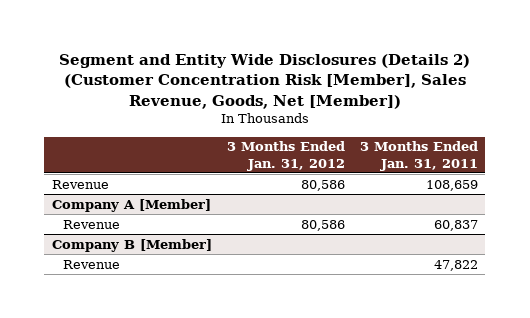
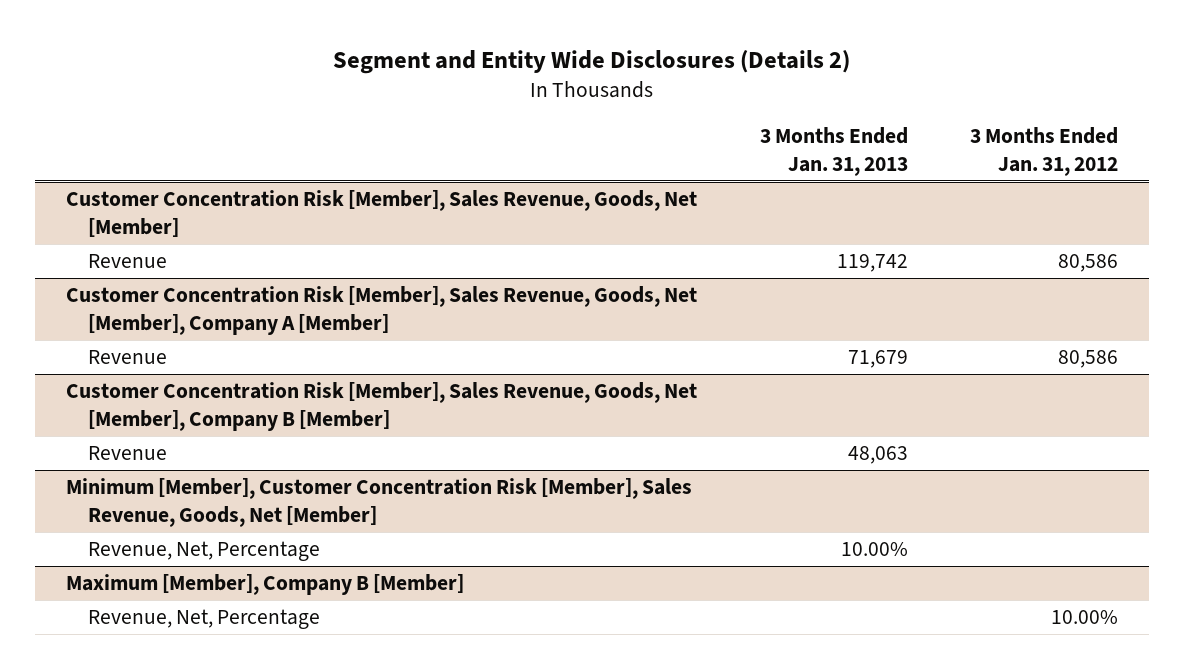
[58,53,470,109] Segment and Entity Wide Disclosures (Details 2) (Customer Concentration Risk [Member], Sales Revenue, Goods, Net [Member]) -> [333,50,851,75] Segment and Entity Wide Disclosures (Details 2)
[359,141,478,171] 3 Months Ended Jan. 31, 2011 -> none
none -> [759,127,908,176] 3 Months Ended Jan. 31, 2013
none -> [66,190,698,237] Customer Concentration Risk [Member], Sales Revenue, Goods, Net [Member]
[51,198,211,212] Company A [Member] -> none
none -> [66,286,698,335] Customer Concentration Risk [Member], Sales Revenue, Goods, Net [Member], Company A [Member]
[51,238,212,252] Company B [Member] -> none
none -> [66,382,698,431] Customer Concentration Risk [Member], Sales Revenue, Goods, Net [Member], Company B [Member]
none -> [66,478,693,527] Minimum [Member], Customer Concentration Risk [Member], Sales Revenue, Goods, Net [Member]
none -> [88,541,321,562] Revenue, Net, Percentage
none -> [66,574,465,596] Maximum [Member], Company B [Member]
none -> [88,609,321,630] Revenue, Net, Percentage

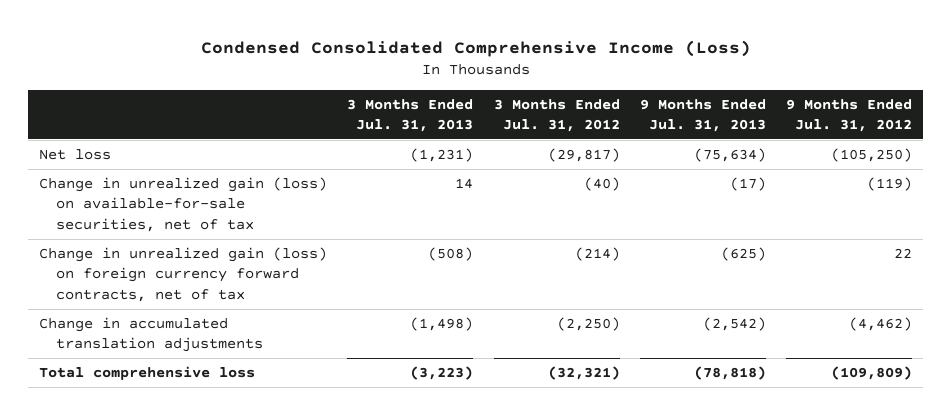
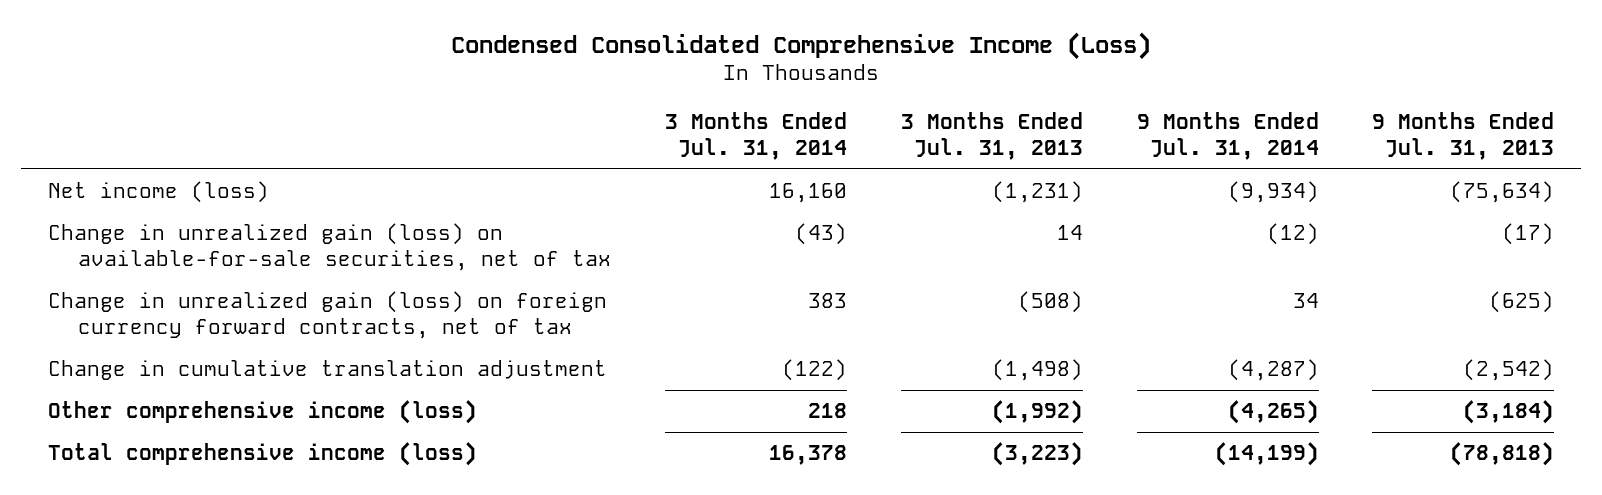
[493,98,620,132] 3 Months Ended Jul. 31, 2012 -> none
[786,98,913,132] 9 Months Ended Jul. 31, 2012 -> none
none -> [664,111,847,160] 3 Months Ended Jul. 31, 2014
none -> [1136,111,1319,160] 9 Months Ended Jul. 31, 2014
[38,149,111,161] Net loss -> [47,181,269,204] Net income (loss)
[38,317,263,353] Change in accumulated translation adjustments -> [47,360,607,381] Change in cumulative translation adjustment
none -> [47,400,477,425] Other comprehensive income (loss)
[38,366,255,381] Total comprehensive loss -> [47,442,477,467] Total comprehensive income (loss)

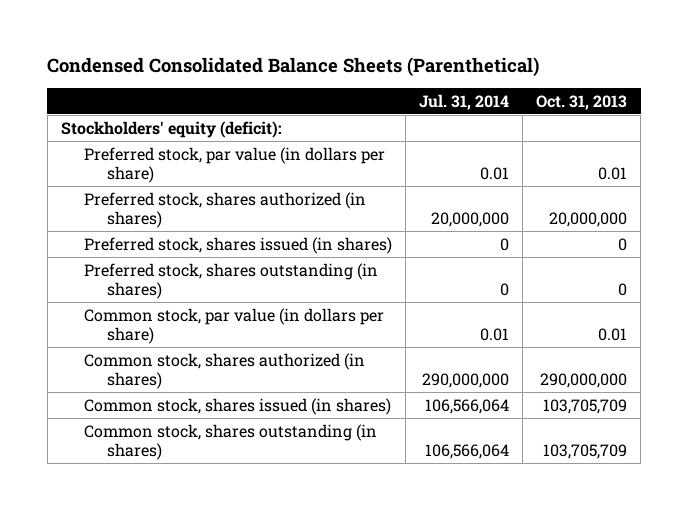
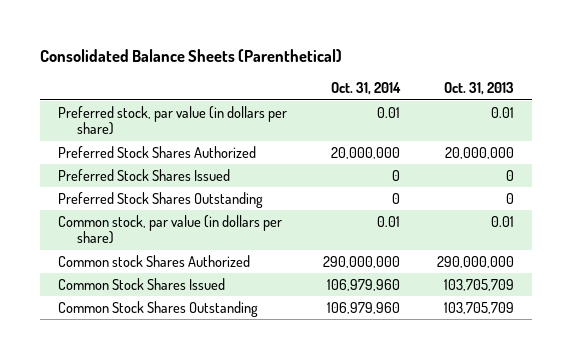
[47,56,540,77] Condensed Consolidated Balance Sheets (Parenthetical) -> [39,49,342,63] Consolidated Balance Sheets (Parenthetical)
[418,93,509,110] Jul. 31, 2014 -> none
none -> [331,82,402,96] Oct. 31, 2014
[60,120,282,138] Stockholders' equity (deficit): -> none
[83,191,366,228] Preferred stock, shares authorized (in shares) -> [57,145,256,158] Preferred Stock Shares Authorized
[83,236,392,254] Preferred stock, shares issued (in shares) -> [57,168,230,181] Preferred Stock Shares Issued
[83,262,378,299] Preferred stock, shares outstanding (in shares) -> [57,191,263,208] Preferred Stock Shares Outstanding
[83,352,365,389] Common stock, shares authorized (in shares) -> [57,254,250,267] Common stock Shares Authorized
[83,397,391,415] Common stock, shares issued (in shares) -> [57,277,225,290] Common Stock Shares Issued
[83,423,377,460] Common stock, shares outstanding (in shares) -> [57,300,258,317] Common Stock Shares Outstanding

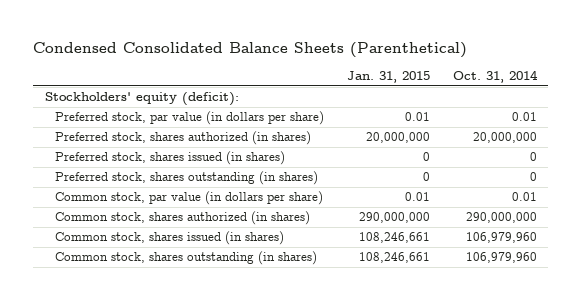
[39,49,342,63] Consolidated Balance Sheets (Parenthetical) -> [33,41,468,58] Condensed Consolidated Balance Sheets (Parenthetical)
[443,82,514,96] Oct. 31, 2013 -> none
none -> [347,70,431,83] Jan. 31, 2015
none -> [44,92,239,107] Stockholders' equity (deficit):
[57,145,256,158] Preferred Stock Shares Authorized -> [55,131,312,146] Preferred stock, shares authorized (in shares)
[57,168,230,181] Preferred Stock Shares Issued -> [55,151,286,166] Preferred stock, shares issued (in shares)
[57,191,263,208] Preferred Stock Shares Outstanding -> [55,171,319,186] Preferred stock, shares outstanding (in shares)
[57,254,250,267] Common stock Shares Authorized -> [55,211,311,226] Common stock, shares authorized (in shares)
[57,277,225,290] Common Stock Shares Issued -> [55,231,285,246] Common stock, shares issued (in shares)
[57,300,258,317] Common Stock Shares Outstanding -> [55,251,318,266] Common stock, shares outstanding (in shares)

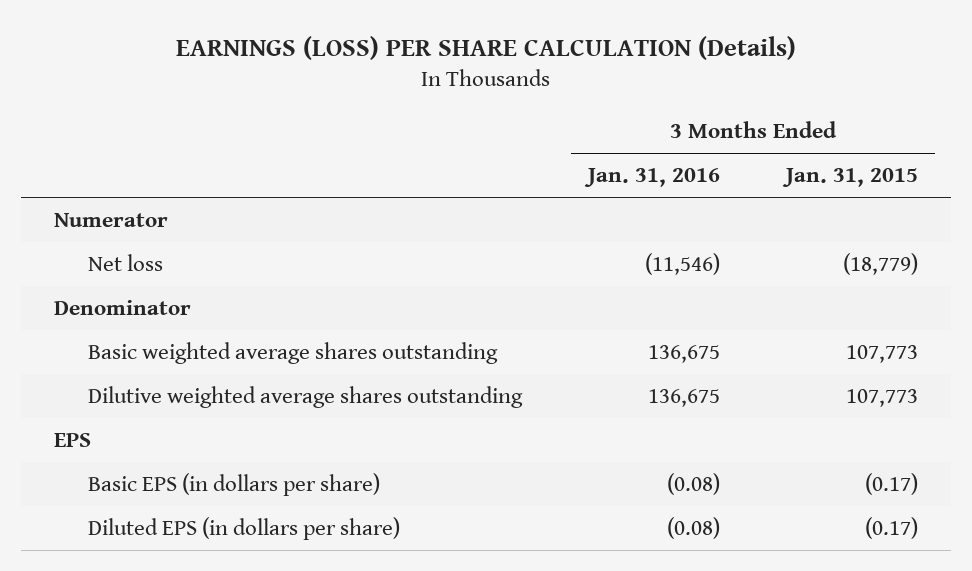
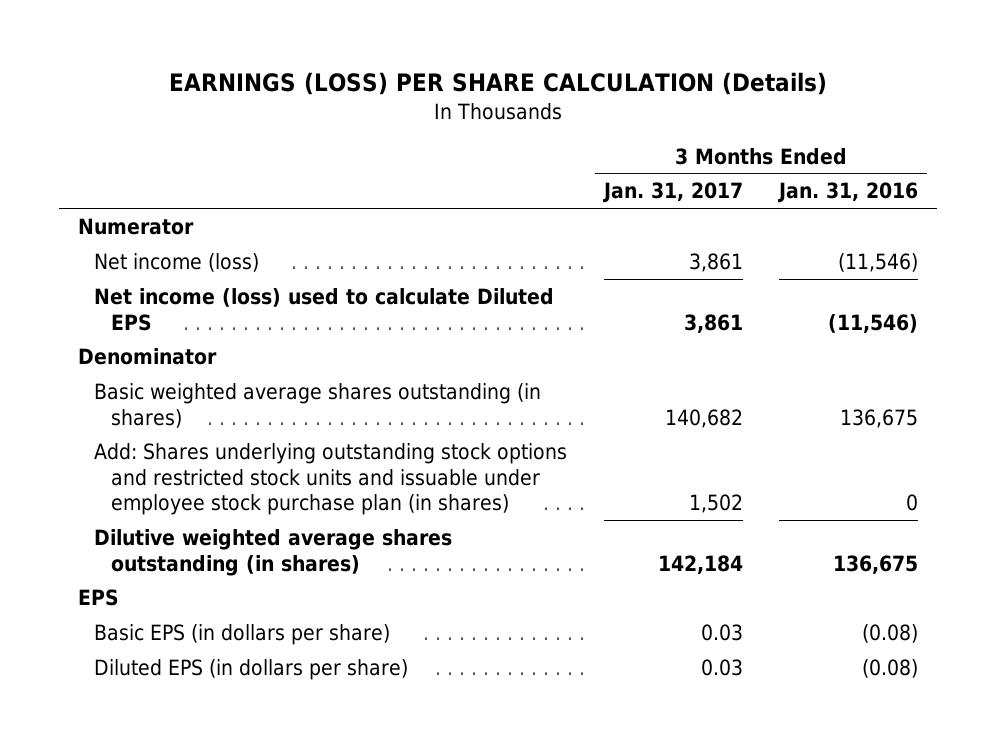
[782,168,919,188] Jan. 31, 2015 -> none
none -> [601,182,743,204] Jan. 31, 2017
[87,254,163,272] Net loss -> [94,252,260,272] Net income (loss)
none -> [94,287,555,331] Net income (loss) used to calculate Diluted EPS
[87,342,498,365] Basic weighted average shares outstanding -> [94,382,542,428] Basic weighted average shares outstanding (in shares)
none -> [94,442,568,516] Add: Shares underlying outstanding stock options and restricted stock units and issuable under employee stock purchase plan (in shares)
[87,386,523,409] Dilutive weighted average shares outstanding -> [94,528,453,576] Dilutive weighted average shares outstanding (in shares)

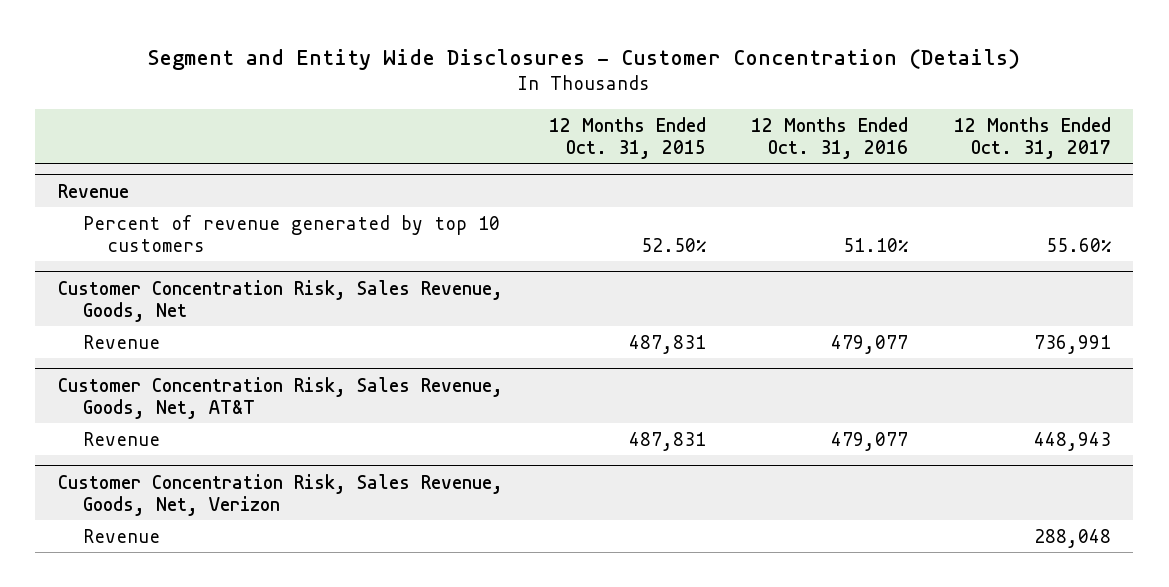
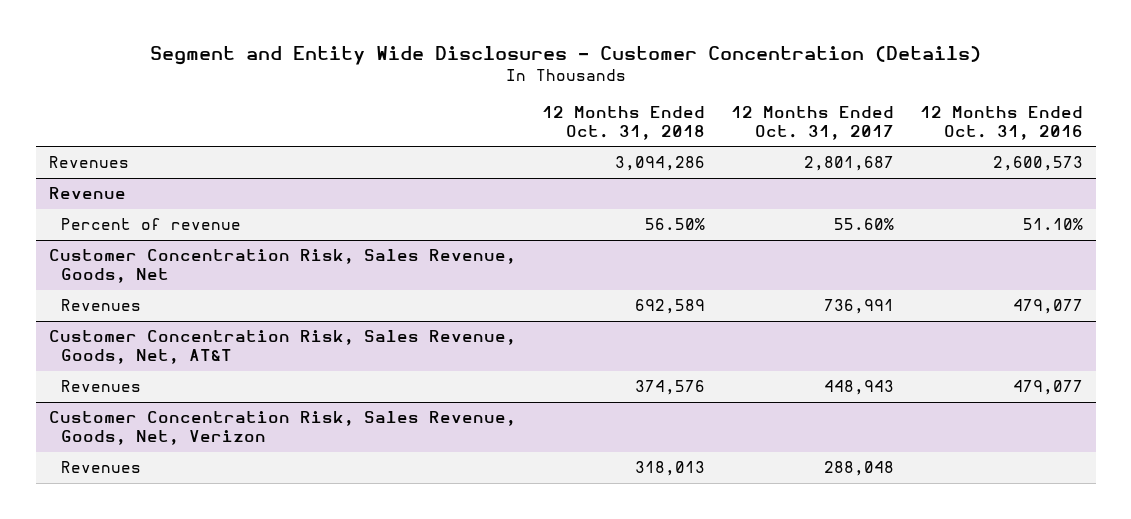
[548,116,706,159] 12 Months Ended Oct. 31, 2015 -> none
none -> [541,105,705,140] 12 Months Ended Oct. 31, 2018
none -> [48,156,129,169] Revenues
[82,214,500,252] Percent of revenue generated by top 10 customers -> [61,218,242,231] Percent of revenue
[82,334,160,349] Revenue -> [61,299,142,312] Revenues
[82,431,160,446] Revenue -> [61,380,142,393] Revenues
[82,528,160,543] Revenue -> [61,461,142,474] Revenues

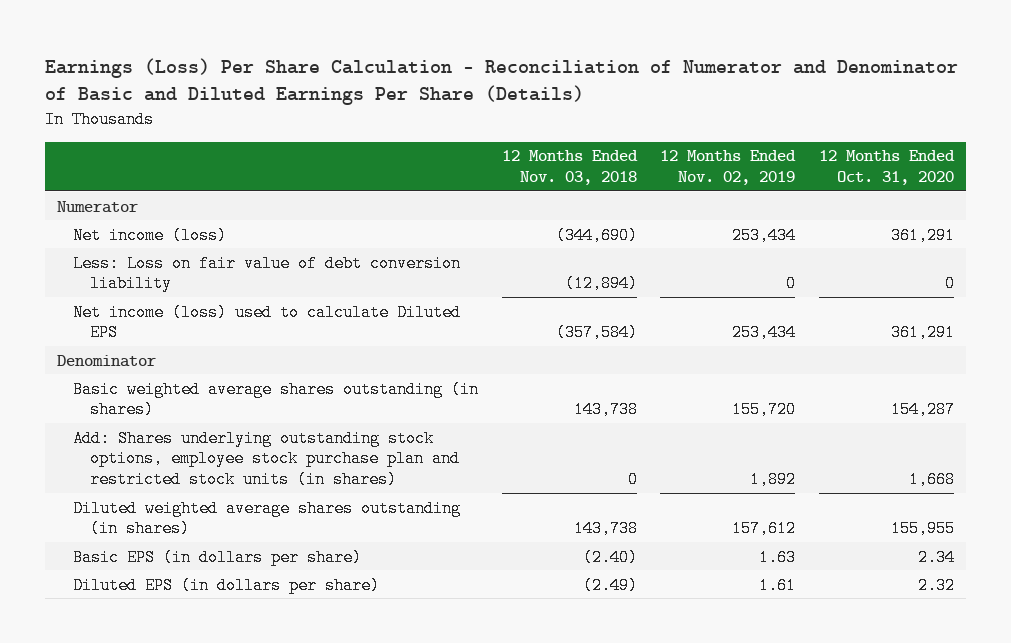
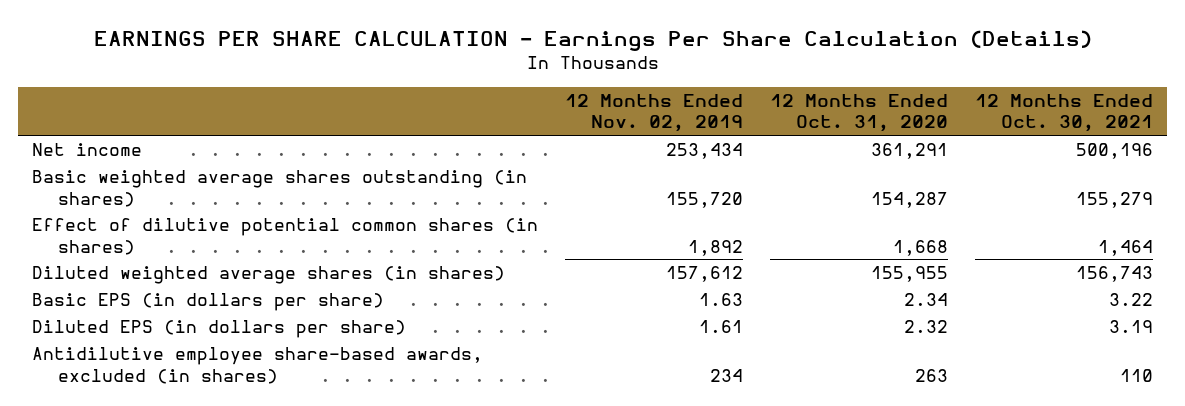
[45,57,959,106] Earnings (Loss) Per Share Calculation - Reconciliation of Numerator and Denominator of Basic and Diluted Earnings Per Share (Details) -> [93,29,1092,51] EARNINGS PER SHARE CALCULATION - Earnings Per Share Calculation (Details)
[501,150,638,186] 12 Months Ended Nov. 03, 2018 -> none
none -> [975,94,1154,133] 12 Months Ended Oct. 30, 2021
[57,200,139,213] Numerator -> none
[73,254,462,293] Less: Loss on fair value of debt conversion liability -> none
[73,303,462,342] Net income (loss) used to calculate Diluted EPS -> none
[57,354,157,367] Denominator -> none
[73,226,228,244] Net income (loss) -> [31,143,142,157] Net income
[73,429,460,489] Add: Shares underlying outstanding stock options, employee stock purchase plan and restricted stock units (in shares) -> [31,218,538,255] Effect of dilutive potential common shares (in shares)
[73,499,462,538] Diluted weighted average shares outstanding (in shares) -> [31,266,505,285] Diluted weighted average shares (in shares)
none -> [31,347,483,384] Antidilutive employee share-based awards, excluded (in shares)

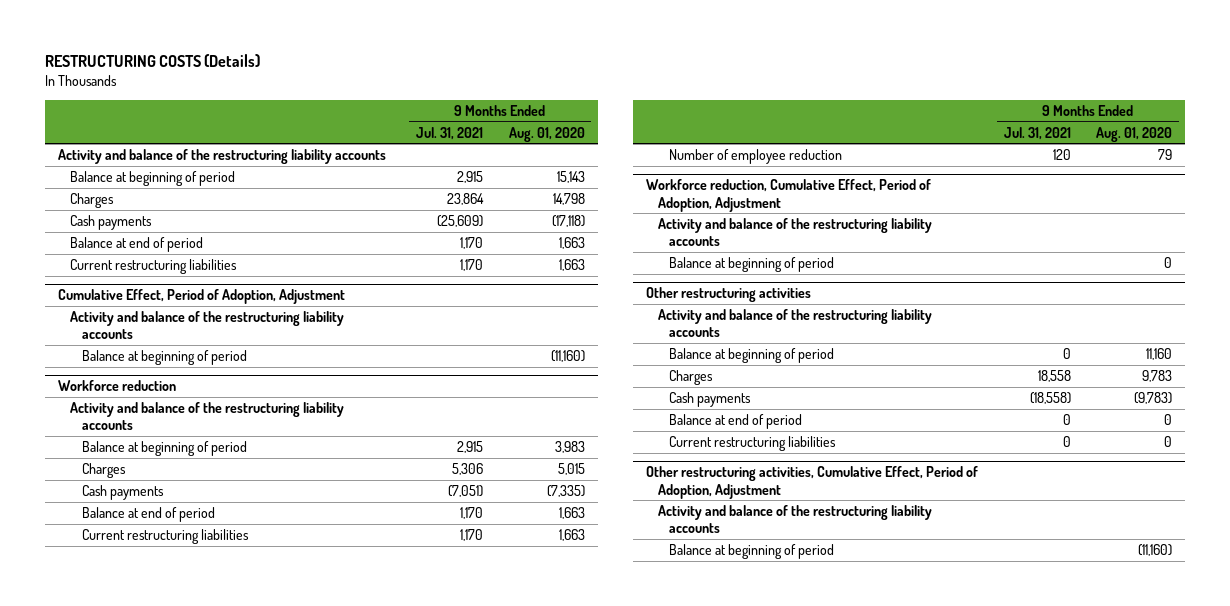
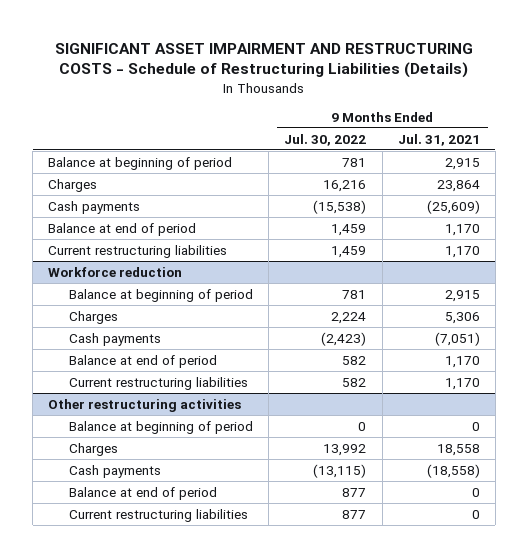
[45,54,261,68] RESTRUCTURING COSTS (Details) -> [55,42,474,79] SIGNIFICANT ASSET IMPAIRMENT AND RESTRUCTURING COSTS - Schedule of Restructuring Liabilities (Details)
[508,126,585,142] Aug. 01, 2020 -> none
none -> [284,133,367,146] Jul. 30, 2022
[58,148,387,164] Activity and balance of the restructuring liability accounts -> none
[58,289,346,305] Cumulative Effect, Period of Adoption, Adjustment -> none
[69,310,344,339] Activity and balance of the restructuring liability accounts -> none
[81,349,247,365] Balance at beginning of period -> none
[69,401,344,430] Activity and balance of the restructuring liability accounts -> none
[669,148,843,164] Number of employee reduction -> none
[645,179,931,212] Workforce reduction, Cumulative Effect, Period of Adoption, Adjustment -> none
[657,217,932,246] Activity and balance of the restructuring liability accounts -> none
[669,256,835,272] Balance at beginning of period -> none
[657,308,932,337] Activity and balance of the restructuring liability accounts -> none
[645,466,978,499] Other restructuring activities, Cumulative Effect, Period of Adoption, Adjustment -> none
[657,504,932,533] Activity and balance of the restructuring liability accounts -> none
[669,543,835,559] Balance at beginning of period -> none

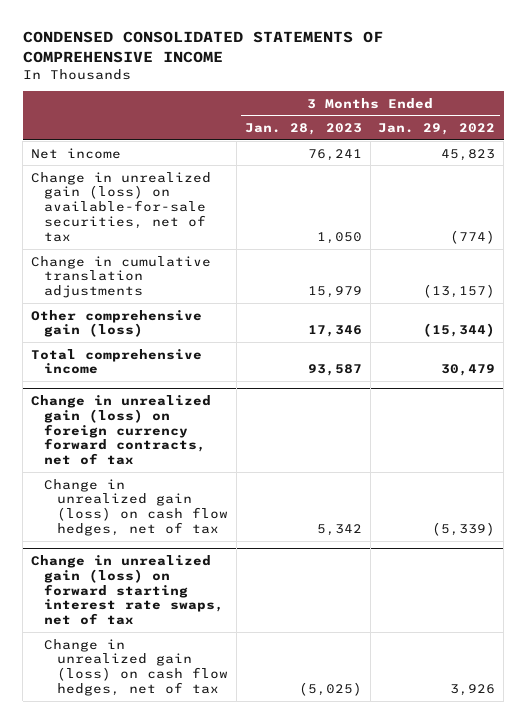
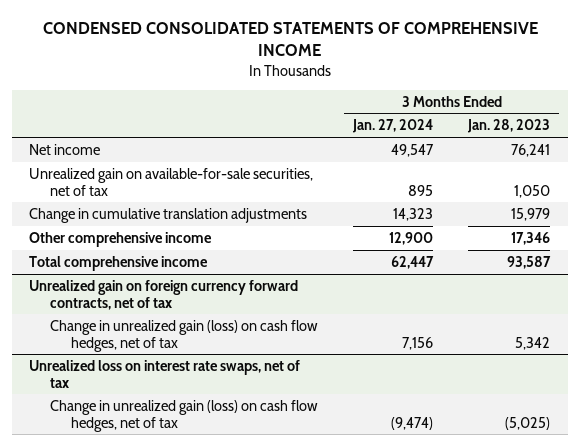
[378,123,496,136] Jan. 29, 2022 -> none
none -> [352,119,434,134] Jan. 27, 2024
[31,171,212,242] Change in unrealized gain (loss) on available-for-sale securities, net of tax -> [29,167,314,196] Unrealized gain on available-for-sale securities, net of tax
[31,309,203,338] Other comprehensive gain (loss) -> [29,231,213,247] Other comprehensive income
[31,395,212,466] Change in unrealized gain (loss) on foreign currency forward contracts, net of tax -> [29,279,299,310] Unrealized gain on foreign currency forward contracts, net of tax
[31,555,224,626] Change in unrealized gain (loss) on forward starting interest rate swaps, net of tax -> [29,359,301,388] Unrealized loss on interest rate swaps, net of tax

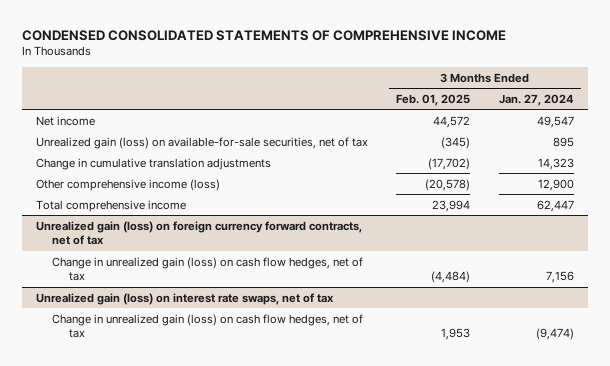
[467,119,551,134] Jan. 28, 2023 -> none
none -> [396,93,471,106] Feb. 01, 2025
[29,167,314,196] Unrealized gain on available-for-sale securities, net of tax -> [35,136,368,149] Unrealized gain (loss) on available-for-sale securities, net of tax
[29,231,213,247] Other comprehensive income -> [35,178,220,191] Other comprehensive income (loss)
[29,279,299,310] Unrealized gain on foreign currency forward contracts, net of tax -> [35,220,362,246] Unrealized gain (loss) on foreign currency forward contracts, net of tax
[29,359,301,388] Unrealized loss on interest rate swaps, net of tax -> [35,292,334,305] Unrealized gain (loss) on interest rate swaps, net of tax

